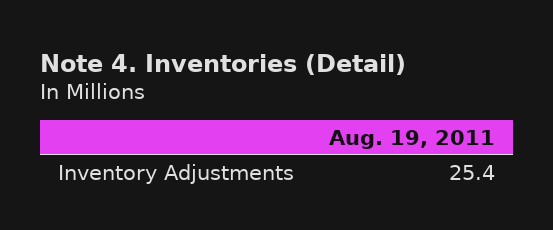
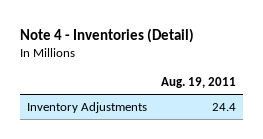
[40,53,407,75] Note 4. Inventories (Detail) -> [20,27,195,43] Note 4 - Inventories (Detail)
[449,164,496,180] 25.4 -> [211,103,236,112] 24.4

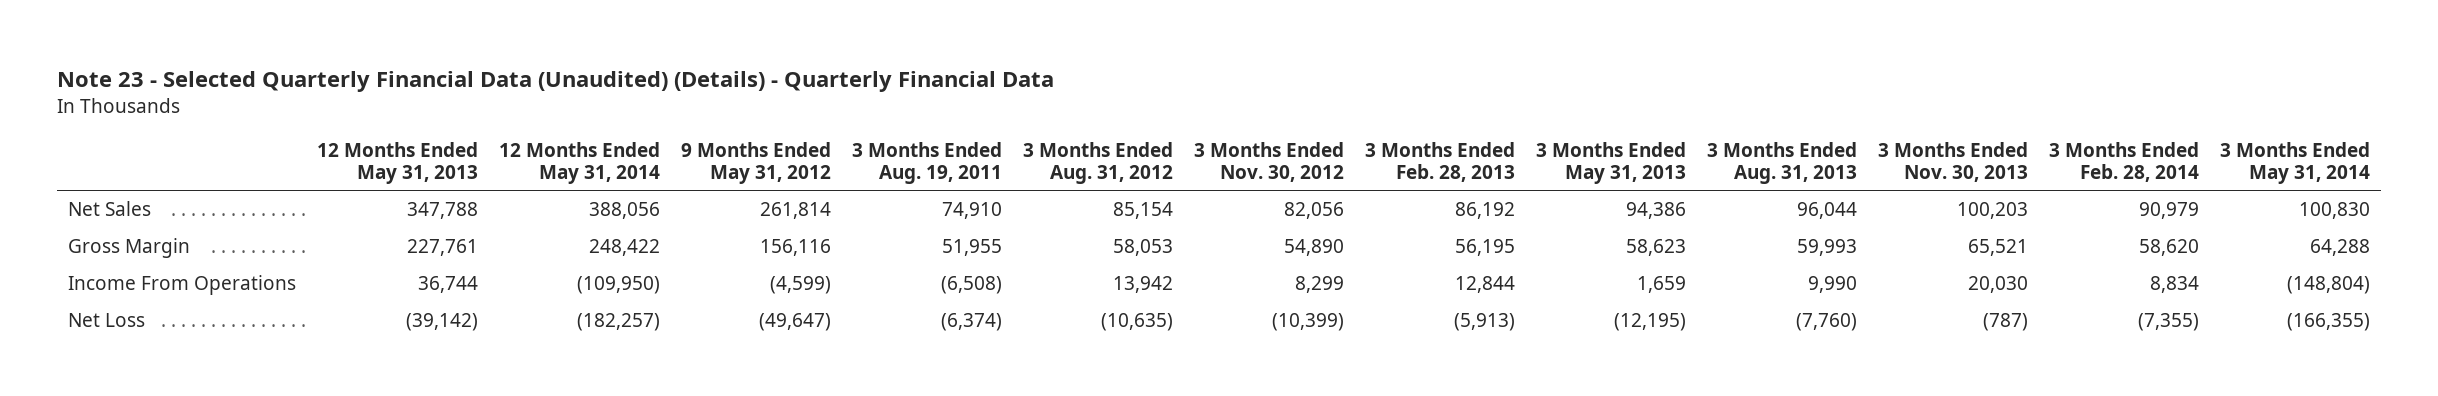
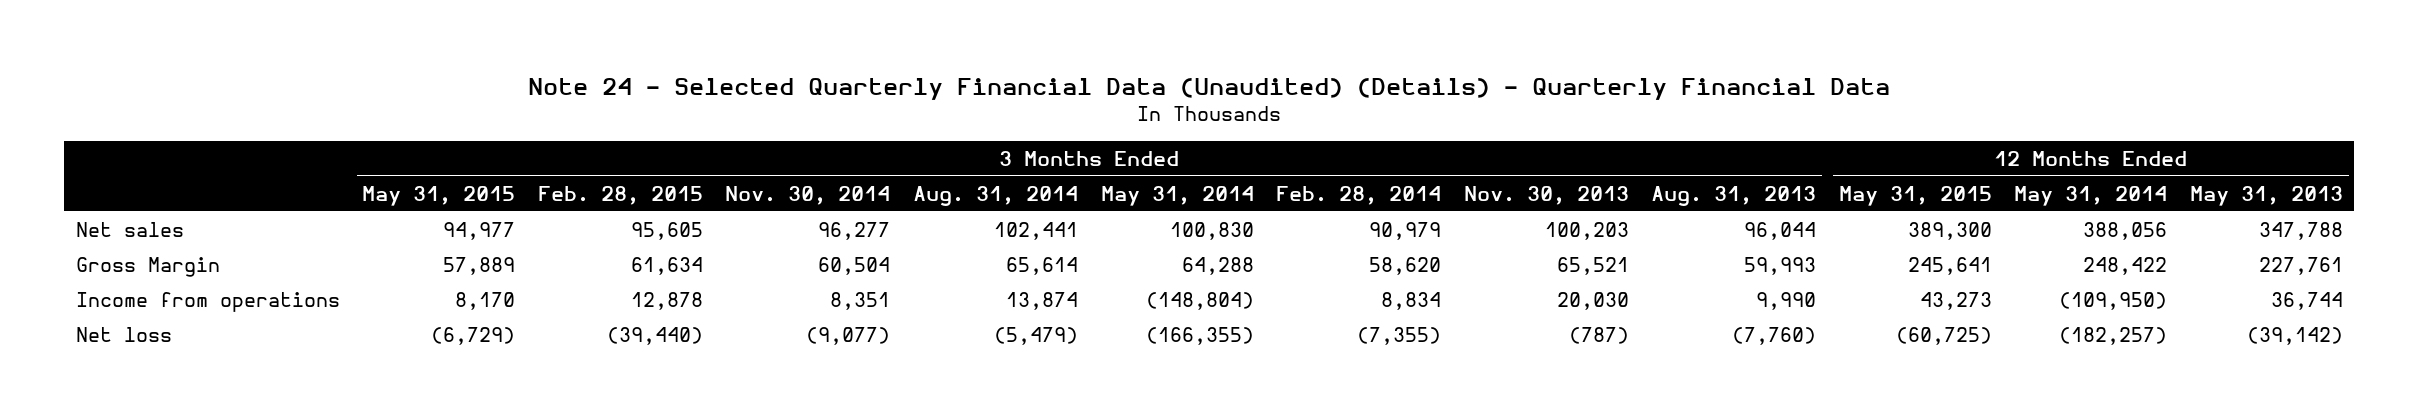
[57,70,1055,92] Note 23 - Selected Quarterly Financial Data (Unaudited) (Details) - Quarterly Financial Data -> [528,77,1891,100] Note 24 - Selected Quarterly Financial Data (Unaudited) (Details) - Quarterly Financial Data
[680,141,831,184] 9 Months Ended May 31, 2012 -> none
[852,141,1003,184] 3 Months Ended Aug. 19, 2011 -> none
[1023,141,1174,184] 3 Months Ended Aug. 31, 2012 -> none
[1194,141,1345,182] 3 Months Ended Nov. 30, 2012 -> none
[1365,141,1516,182] 3 Months Ended Feb. 28, 2013 -> none
[1536,141,1687,184] 3 Months Ended May 31, 2013 -> none
none -> [362,185,516,206] May 31, 2015
none -> [537,185,703,205] Feb. 28, 2015
none -> [725,185,891,205] Nov. 30, 2014
none -> [912,185,1078,206] Aug. 31, 2014
none -> [1838,185,1992,206] May 31, 2015
[67,201,151,217] Net Sales -> [75,221,184,237] Net sales
[67,275,296,296] Income From Operations -> [75,291,340,312] Income from operations
[67,313,145,328] Net Loss -> [75,326,172,342] Net loss

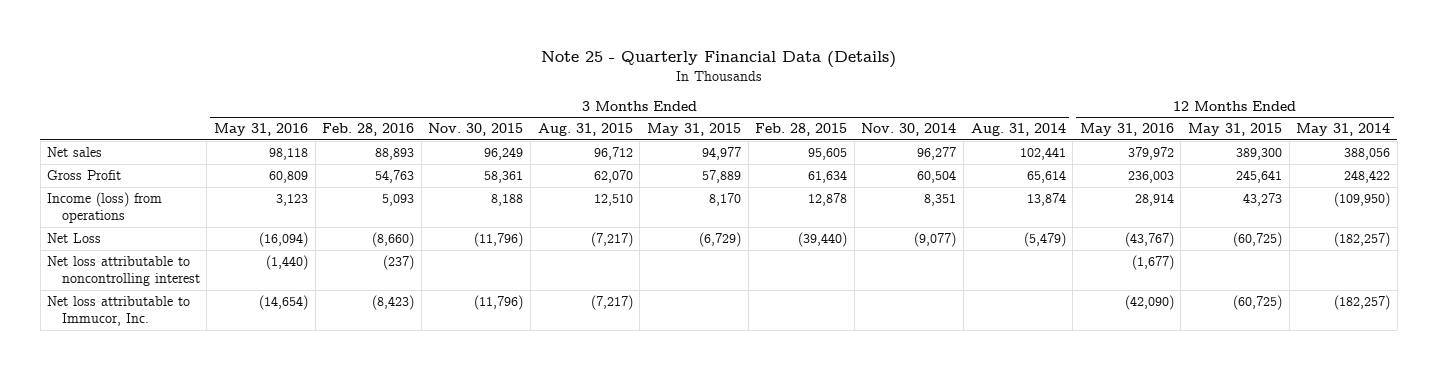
[528,77,1891,100] Note 24 - Selected Quarterly Financial Data (Unaudited) (Details) - Quarterly Financial Data -> [540,50,896,68] Note 25 - Quarterly Financial Data (Details)
[1100,185,1254,206] May 31, 2014 -> none
[1276,185,1442,205] Feb. 28, 2014 -> none
[1463,185,1629,205] Nov. 30, 2013 -> none
[1651,185,1817,206] Aug. 31, 2013 -> none
[2190,185,2344,206] May 31, 2013 -> none
none -> [213,123,308,137] May 31, 2016
none -> [322,123,415,137] Feb. 28, 2016
none -> [428,123,524,137] Nov. 30, 2015
none -> [537,123,633,137] Aug. 31, 2015
none -> [1079,123,1174,137] May 31, 2016
[75,256,220,277] Gross Margin -> [47,170,122,181] Gross Profit
[75,291,340,312] Income from operations -> [47,192,163,223] Income (loss) from operations
[75,326,172,342] Net loss -> [47,233,102,244] Net Loss
none -> [47,256,200,286] Net loss attributable to noncontrolling interest
none -> [47,296,191,326] Net loss attributable to Immucor, Inc.

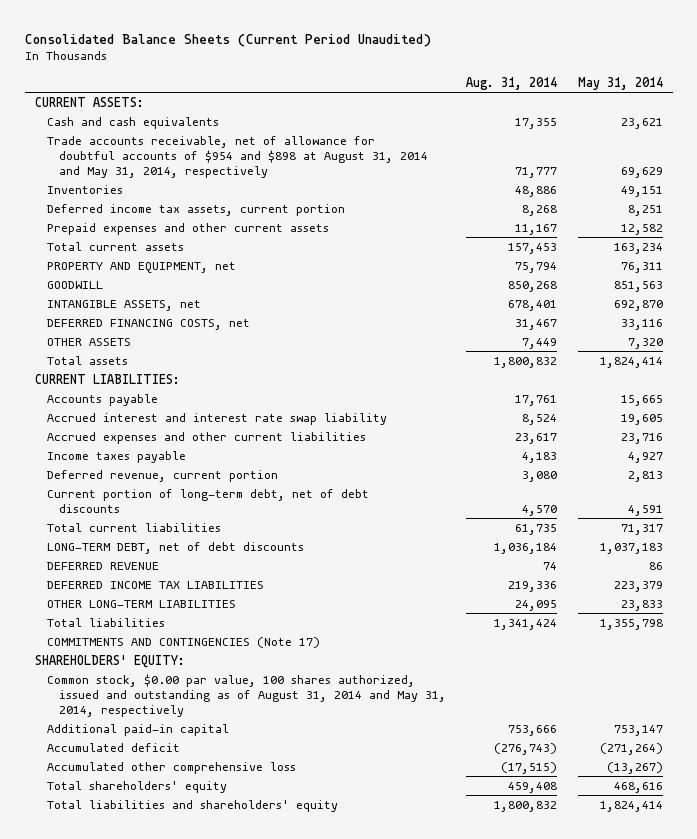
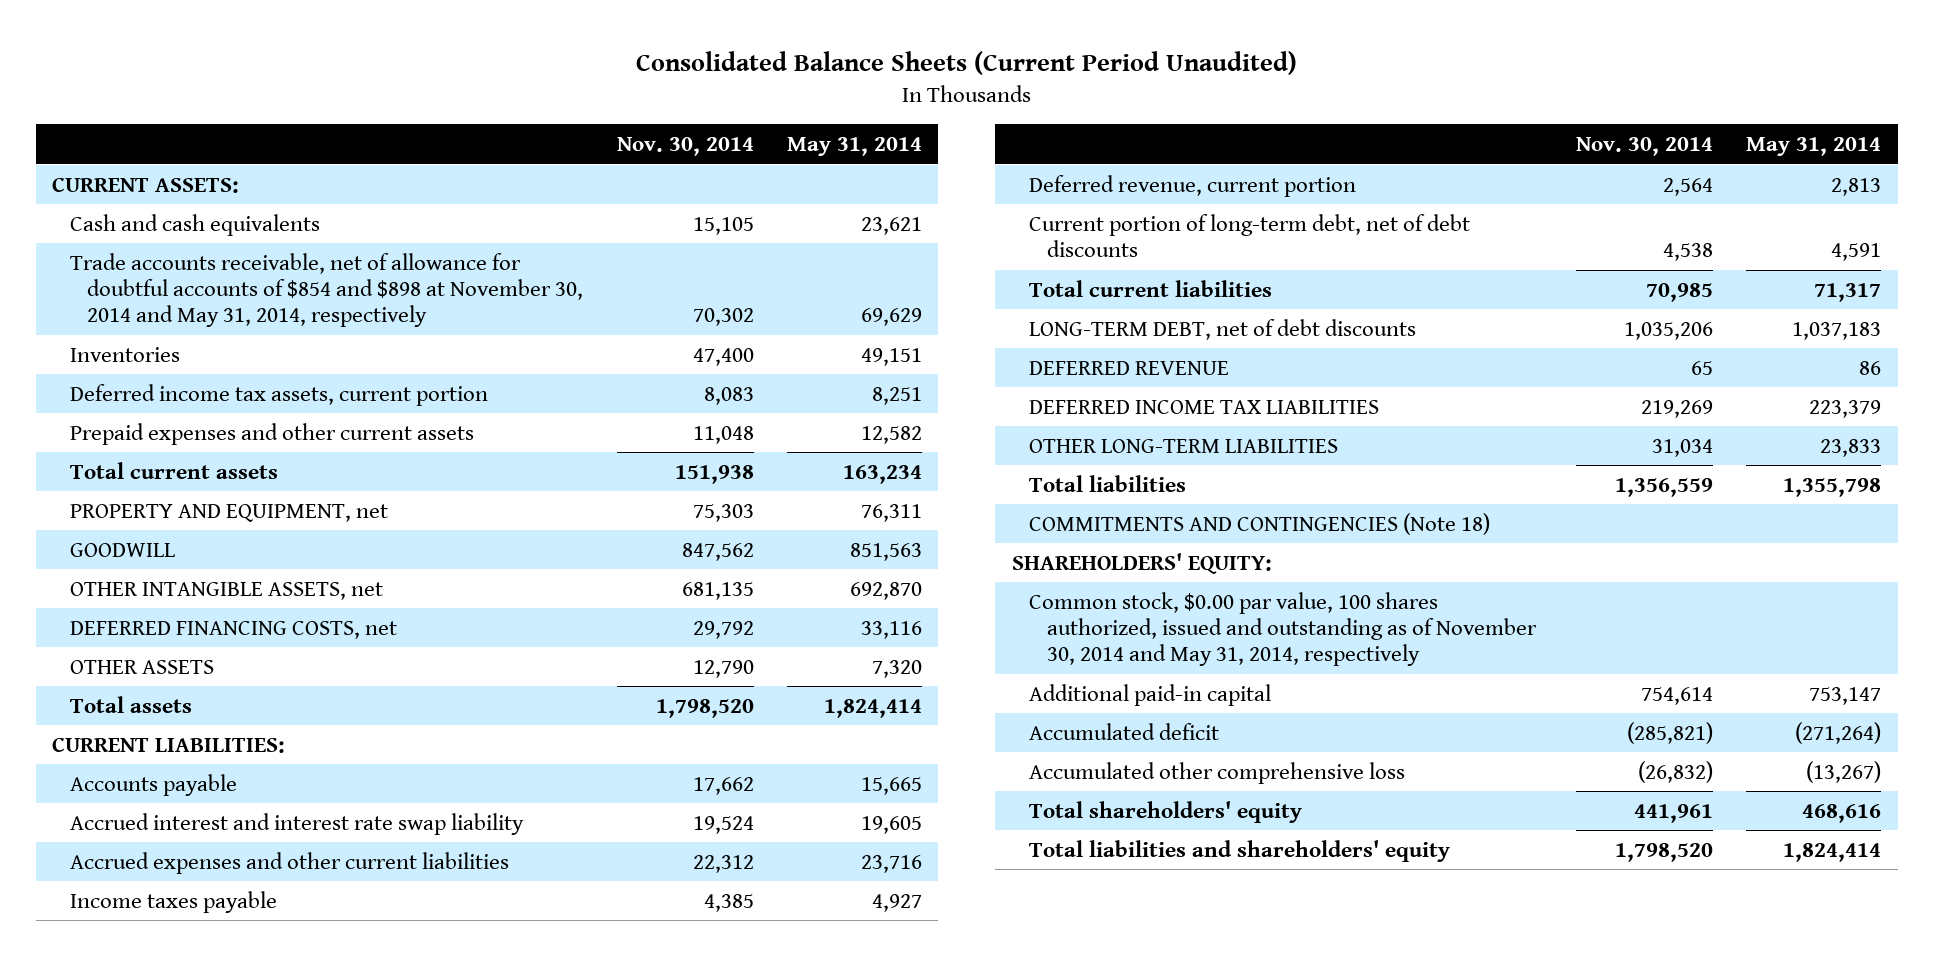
[466,76,558,90] Aug. 31, 2014 -> none
none -> [616,137,754,157] Nov. 30, 2014
[46,135,429,178] Trade accounts receivable, net of allowance for doubtful accounts of $954 and $898 at August 31, 2014 and May 31, 2014, respectively -> [69,252,584,328] Trade accounts receivable, net of allowance for doubtful accounts of $854 and $898 at November 30, 2014 and May 31, 2014, respectively
[46,299,201,311] INTANGIBLE ASSETS, net -> [69,581,383,600] OTHER INTANGIBLE ASSETS, net
[46,636,320,648] COMMITMENTS AND CONTINGENCIES (Note 17) -> [1029,512,1491,535] COMMITMENTS AND CONTINGENCIES (Note 18)
[46,673,447,717] Common stock, $0.00 par value, 100 shares authorized, issued and outstanding as of August 31, 2014 and May 31, 2014, respectively -> [1029,591,1538,667] Common stock, $0.00 par value, 100 shares authorized, issued and outstanding as of November 30, 2014 and May 31, 2014, respectively

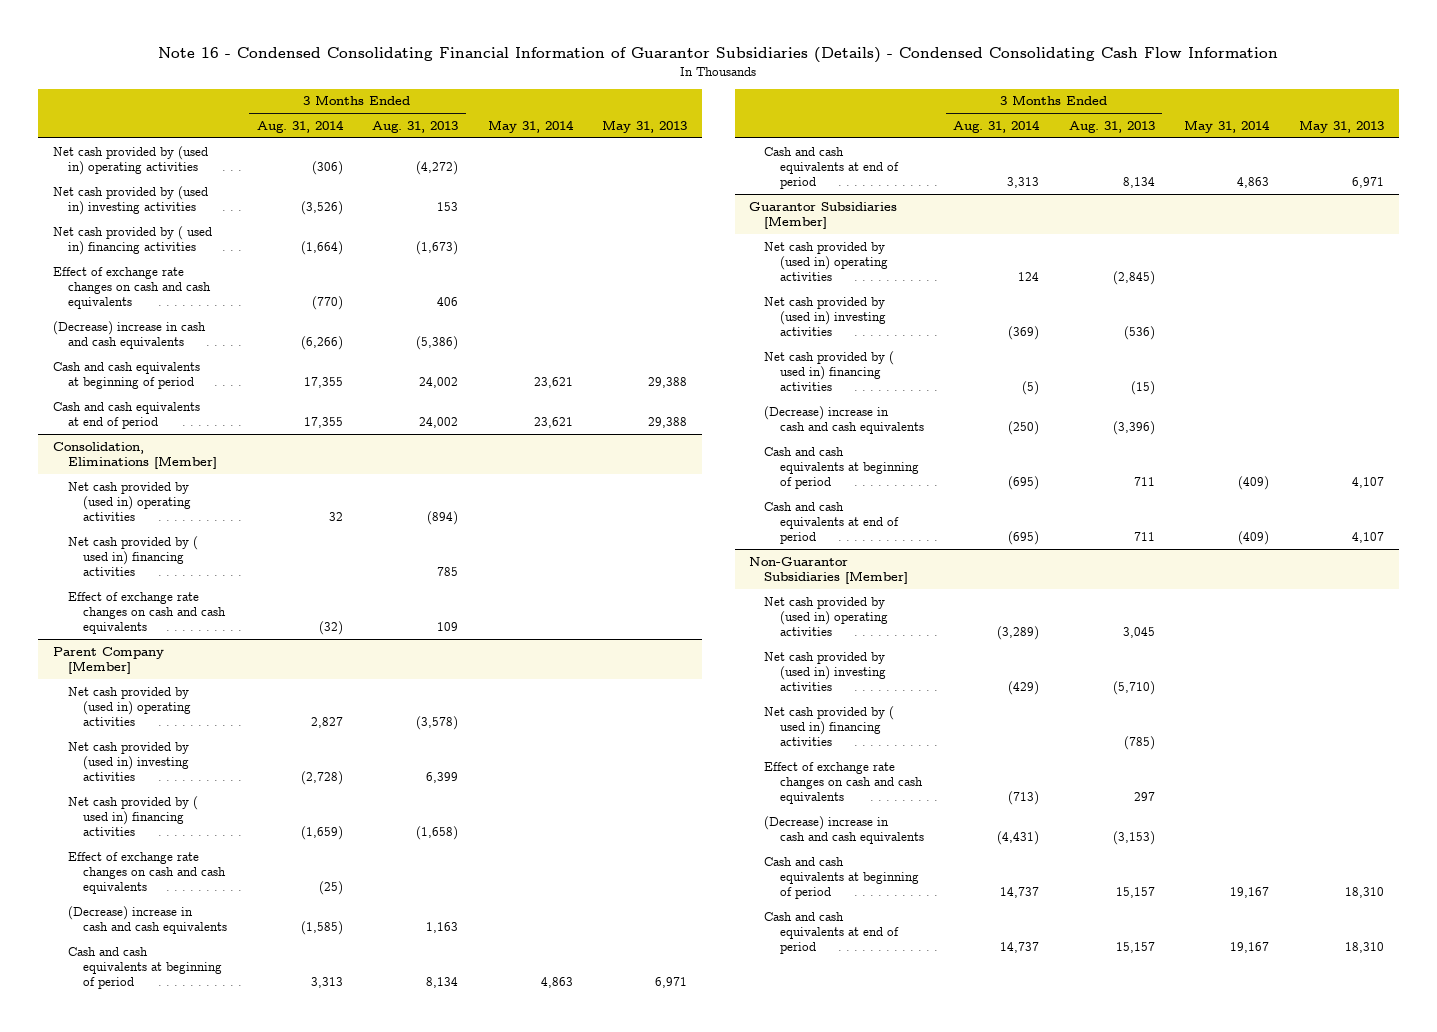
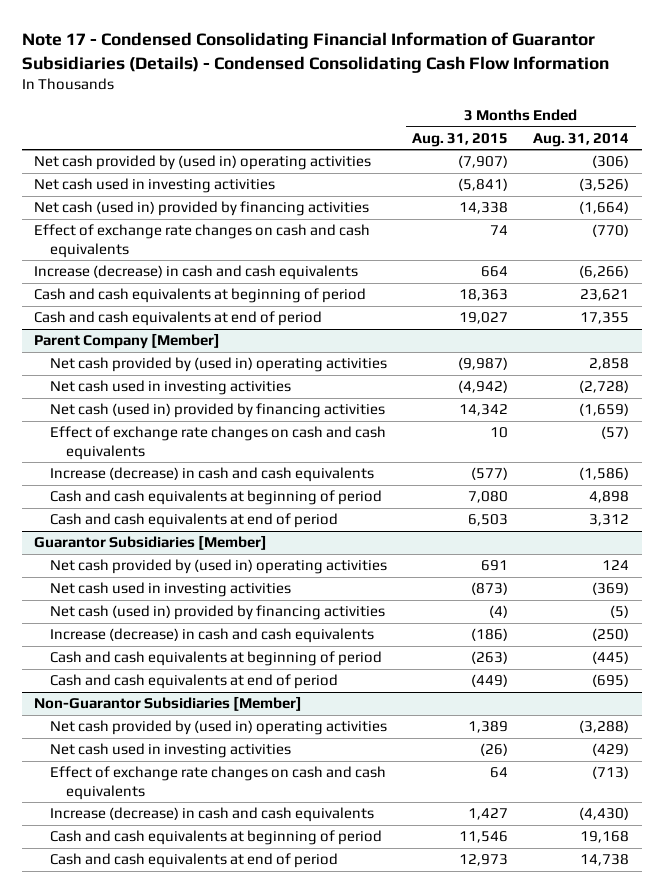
[158,47,1279,64] Note 16 - Condensed Consolidating Financial Information of Guarantor Subsidiaries (Details) - Condensed Consolidating Cash Flow Information -> [21,32,609,73] Note 17 - Condensed Consolidating Financial Information of Guarantor Subsidiaries (Details) - Condensed Consolidating Cash Flow Information
[372,120,459,133] Aug. 31, 2013 -> none
[487,119,574,133] May 31, 2014 -> none
[602,119,688,133] May 31, 2013 -> none
none -> [412,133,509,148] Aug. 31, 2015
[52,185,208,215] Net cash provided by (used in) investing activities -> [34,178,276,194] Net cash used in investing activities
[52,225,212,255] Net cash provided by ( used in) financing activities -> [34,201,370,217] Net cash (used in) provided by financing activities
[52,320,206,349] (Decrease) increase in cash and cash equivalents -> [34,265,359,281] Increase (decrease) in cash and cash equivalents
[303,376,343,388] 17,355 -> [580,289,630,302] 23,621
[52,441,217,469] Consolidation, Eliminations [Member] -> none
[67,481,192,522] Net cash provided by (used in) operating activities -> none
[67,535,198,577] Net cash provided by ( used in) financing activities -> none
[67,591,227,635] Effect of exchange rate changes on cash and cash equivalents -> none
[310,717,343,729] 2,827 -> [589,358,630,371] 2,858
[67,741,190,782] Net cash provided by (used in) investing activities -> [49,380,291,396] Net cash used in investing activities
[67,795,198,837] Net cash provided by ( used in) financing activities -> [49,403,385,419] Net cash (used in) provided by financing activities
[318,881,343,896] (25) -> [601,426,630,440] (57)
[67,905,228,934] (Decrease) increase in cash and cash equivalents -> [49,467,374,483] Increase (decrease) in cash and cash equivalents
[300,920,343,935] (1,585) -> [579,467,630,481] (1,586)
[310,977,343,989] 3,313 -> [589,491,630,504] 4,898
[1007,177,1040,189] 3,313 -> [589,514,630,527] 3,312
[764,296,886,337] Net cash provided by (used in) investing activities -> [49,582,291,598] Net cash used in investing activities
[764,350,895,392] Net cash provided by ( used in) financing activities -> [49,605,385,621] Net cash (used in) provided by financing activities
[764,405,924,434] (Decrease) increase in cash and cash equivalents -> [49,628,374,644] Increase (decrease) in cash and cash equivalents
[1008,476,1040,491] (695) -> [592,651,630,665] (445)
[764,705,895,747] Net cash provided by ( used in) financing activities -> none
[997,626,1040,641] (3,289) -> [579,720,630,734] (3,288)
[764,651,886,692] Net cash provided by (used in) investing activities -> [49,743,291,759] Net cash used in investing activities
[764,815,924,844] (Decrease) increase in cash and cash equivalents -> [49,807,374,823] Increase (decrease) in cash and cash equivalents
[997,830,1040,845] (4,431) -> [579,807,630,821] (4,430)
[1000,887,1040,899] 14,737 -> [580,831,630,844] 19,168
[1000,942,1040,954] 14,737 -> [580,854,630,867] 14,738

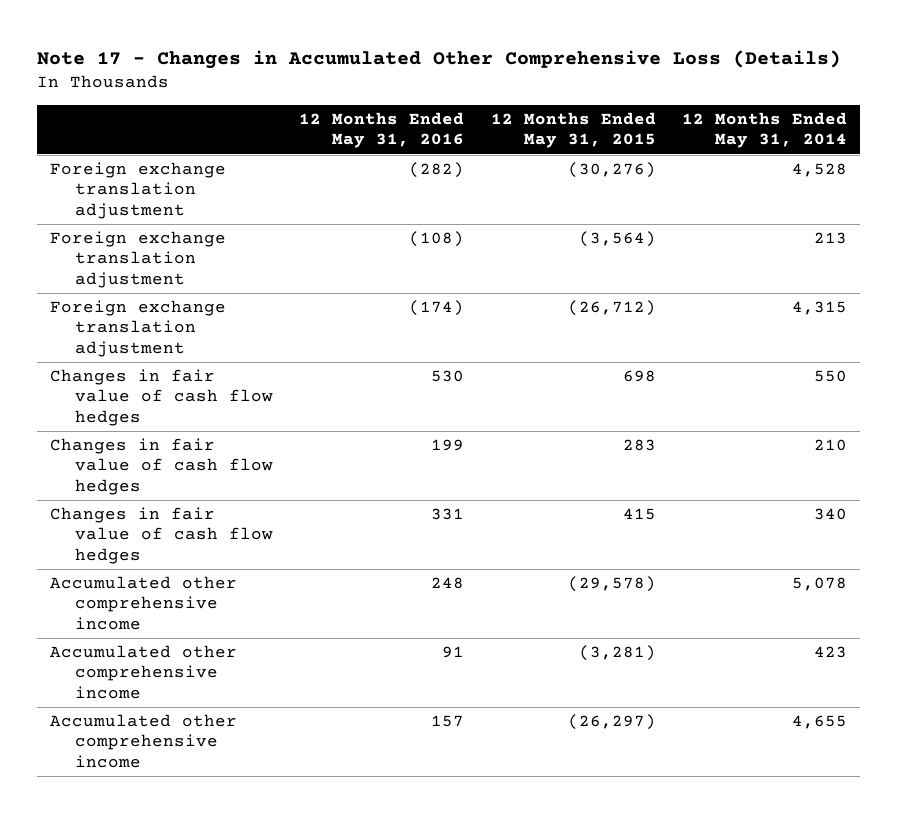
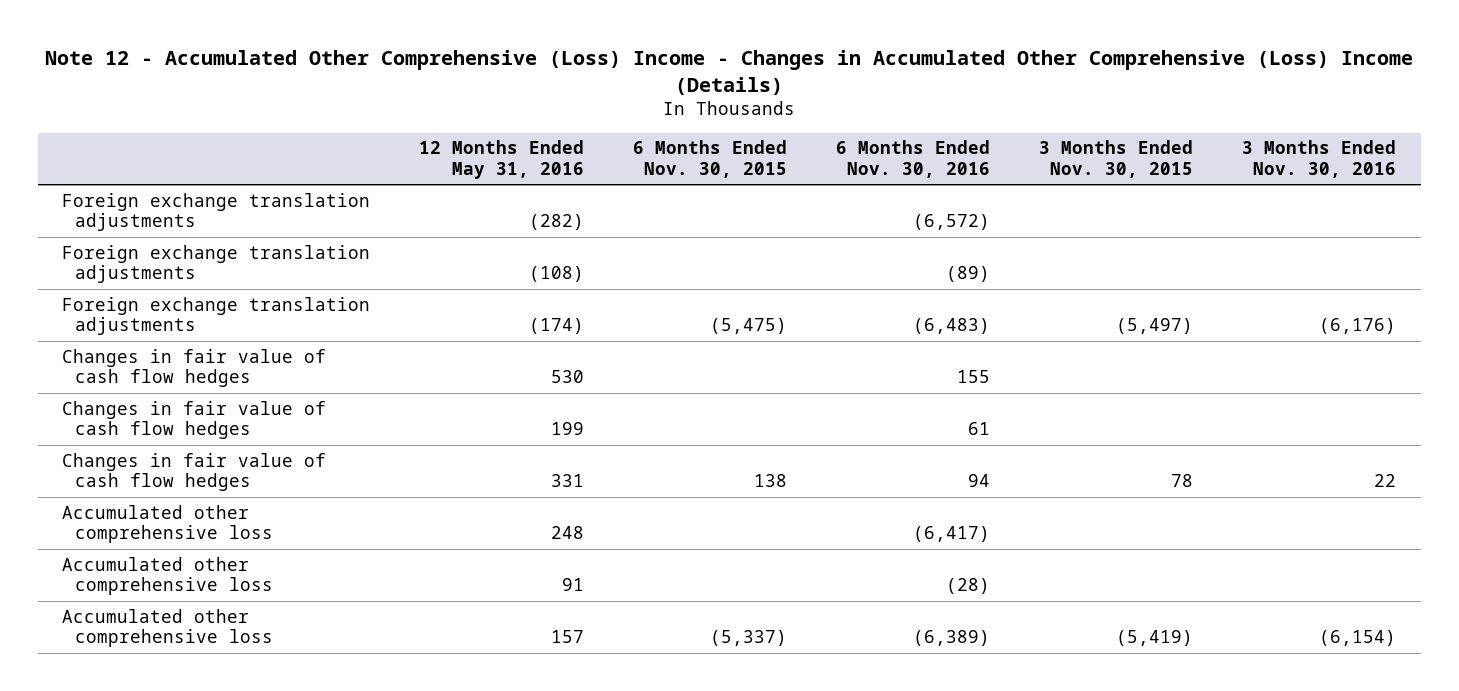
[37,49,842,69] Note 17 - Changes in Accumulated Other Comprehensive Loss (Details) -> [45,49,1414,95] Note 12 - Accumulated Other Comprehensive (Loss) Income - Changes in Accumulated Other Comprehensive (Loss) Income (Details)
[490,112,656,149] 12 Months Ended May 31, 2015 -> none
[681,112,847,149] 12 Months Ended May 31, 2014 -> none
none -> [633,140,788,178] 6 Months Ended Nov. 30, 2015
none -> [836,140,991,178] 6 Months Ended Nov. 30, 2016
none -> [1039,140,1194,178] 3 Months Ended Nov. 30, 2015
none -> [1242,140,1397,178] 3 Months Ended Nov. 30, 2016
[50,162,227,219] Foreign exchange translation adjustment -> [62,192,371,232] Foreign exchange translation adjustments
[50,231,227,288] Foreign exchange translation adjustment -> [62,244,371,284] Foreign exchange translation adjustments
[50,300,227,357] Foreign exchange translation adjustment -> [62,296,371,336] Foreign exchange translation adjustments
[50,576,238,630] Accumulated other comprehensive income -> [62,504,273,544] Accumulated other comprehensive loss
[50,645,238,699] Accumulated other comprehensive income -> [62,556,273,596] Accumulated other comprehensive loss
[50,714,238,768] Accumulated other comprehensive income -> [62,608,273,648] Accumulated other comprehensive loss

